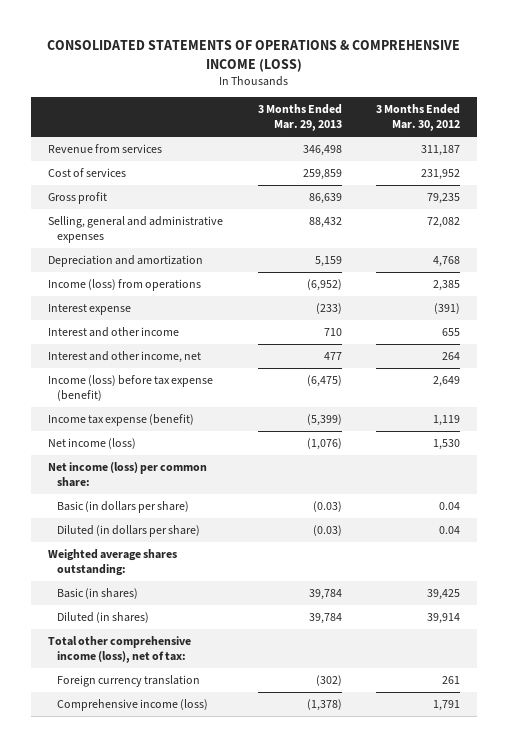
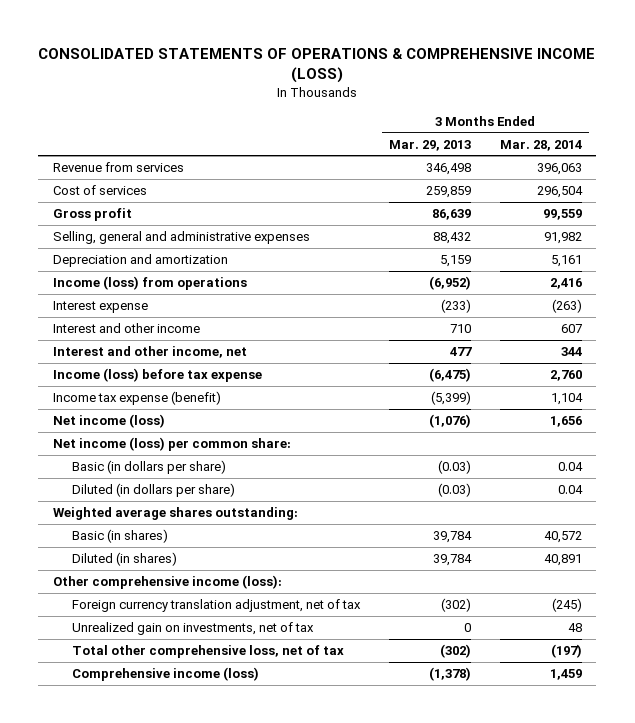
[376,104,461,132] 3 Months Ended Mar. 30, 2012 -> none
none -> [499,139,582,151] Mar. 28, 2014
[48,375,214,401] Income (loss) before tax expense (benefit) -> [52,368,262,383] Income (loss) before tax expense
[48,636,192,663] Total other comprehensive income (loss), net of tax: -> [52,575,282,590] Other comprehensive income (loss):
[56,675,200,688] Foreign currency translation -> [72,599,362,613] Foreign currency translation adjustment, net of tax
none -> [72,622,315,636] Unrealized gain on investments, net of tax
none -> [72,645,345,659] Total other comprehensive loss, net of tax

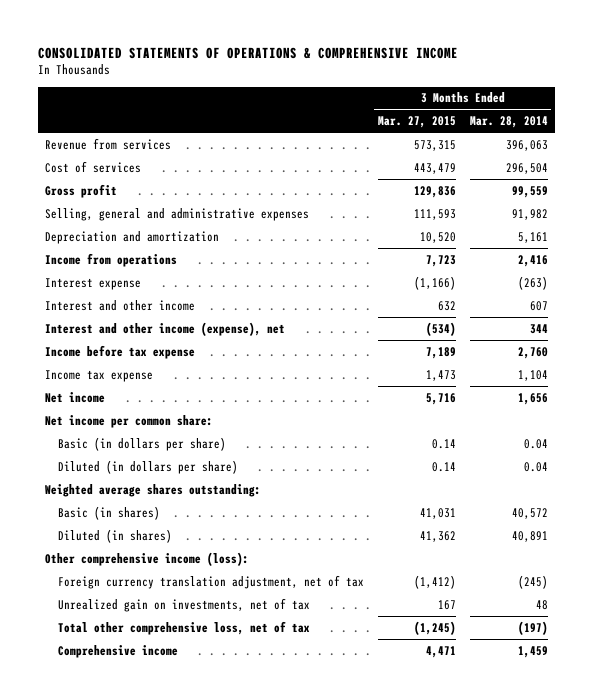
[38,47,596,83] CONSOLIDATED STATEMENTS OF OPERATIONS & COMPREHENSIVE INCOME (LOSS) -> [38,46,459,59] CONSOLIDATED STATEMENTS OF OPERATIONS & COMPREHENSIVE INCOME
[388,139,471,151] Mar. 29, 2013 -> none
none -> [377,116,456,129] Mar. 27, 2015
[52,276,247,291] Income (loss) from operations -> [45,252,178,267] Income from operations
[52,346,247,359] Interest and other income, net -> [45,321,286,336] Interest and other income (expense), net
[52,368,262,383] Income (loss) before tax expense -> [45,344,196,359] Income before tax expense
[52,391,221,406] Income tax expense (benefit) -> [45,369,154,382] Income tax expense
[52,414,165,429] Net income (loss) -> [45,391,106,403] Net income
[52,437,291,452] Net income (loss) per common share: -> [45,414,214,428] Net income per common share:
[72,667,260,682] Comprehensive income (loss) -> [58,644,179,658] Comprehensive income

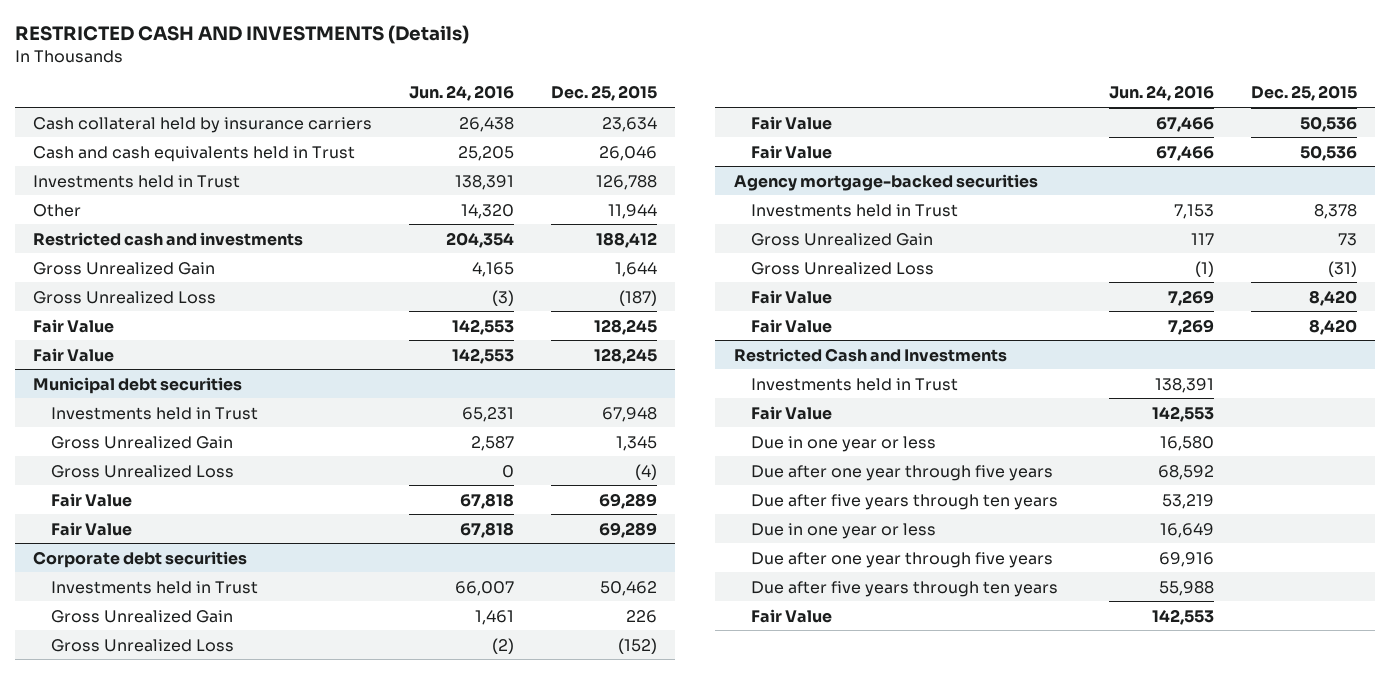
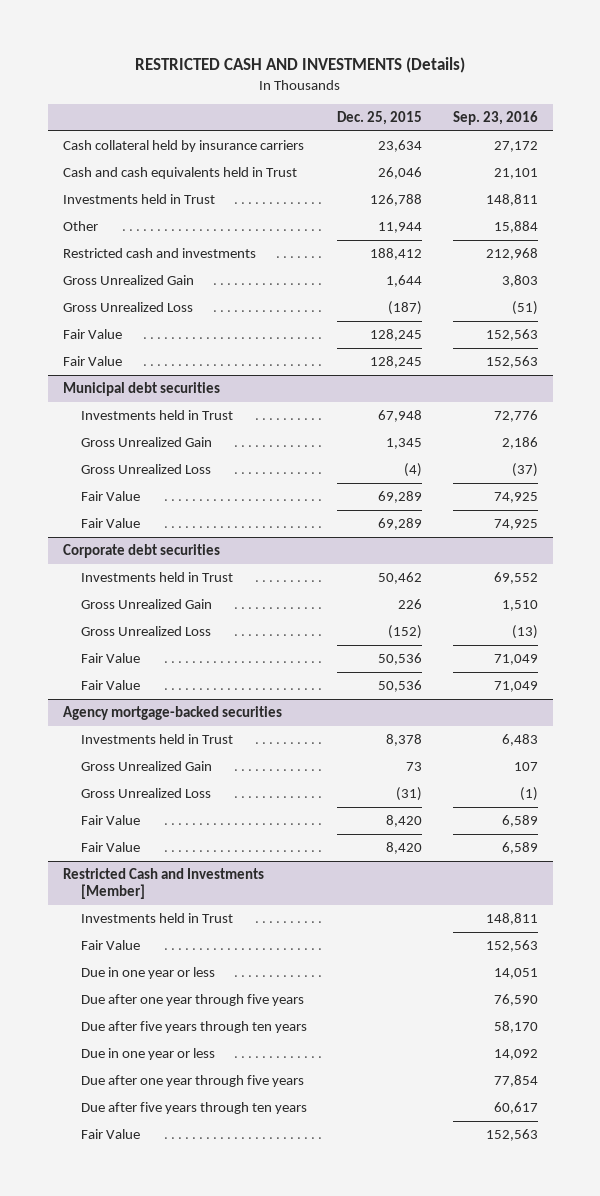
[409,85,515,102] Jun. 24, 2016 -> none
none -> [452,111,538,126] Sep. 23, 2016
[733,347,1007,362] Restricted Cash and Investments -> [62,868,264,900] Restricted Cash and Investments [Member]

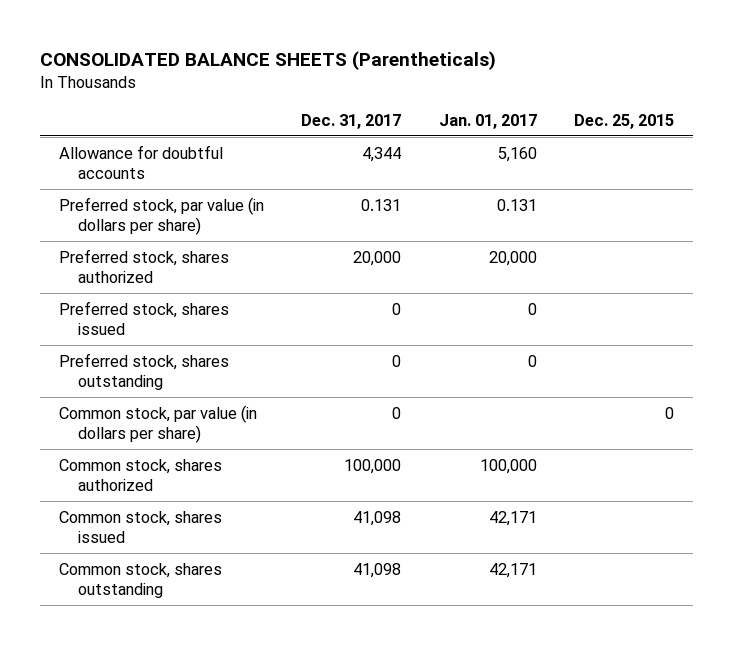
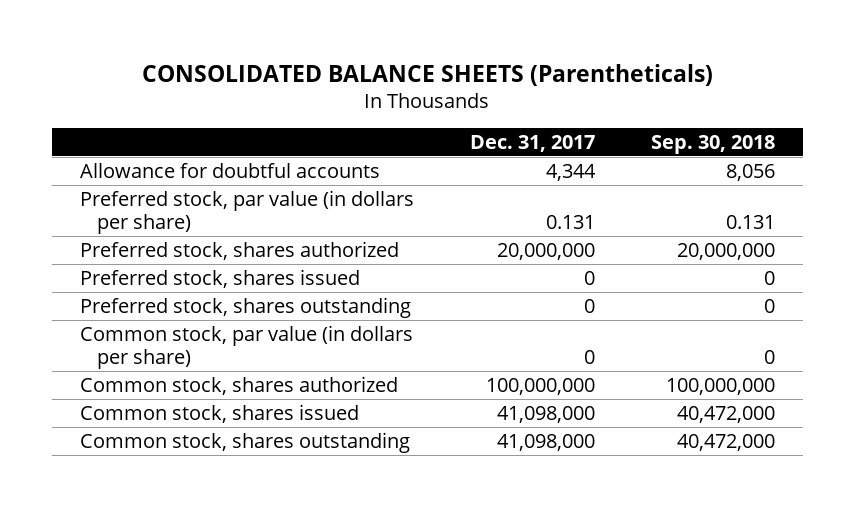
[438,113,537,129] Jan. 01, 2017 -> none
[574,113,675,129] Dec. 25, 2015 -> none
none -> [650,134,775,154] Sep. 30, 2018
[353,250,402,266] 20,000 -> [496,242,595,260] 20,000,000
[344,458,402,474] 100,000 -> [485,377,595,395] 100,000,000
[353,510,402,526] 41,098 -> [496,405,595,423] 41,098,000
[353,562,402,578] 41,098 -> [496,433,595,451] 41,098,000

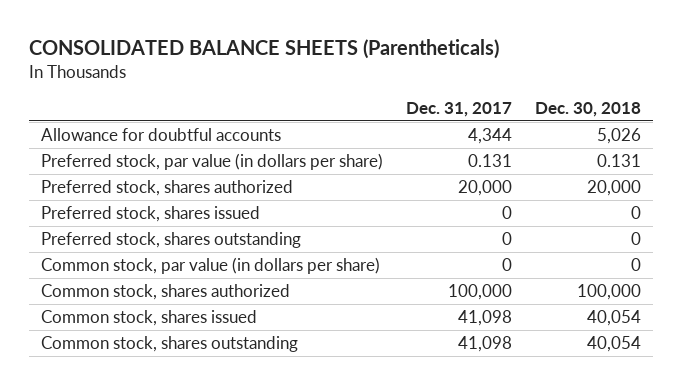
[650,134,775,154] Sep. 30, 2018 -> none
none -> [535,101,642,117] Dec. 30, 2018
[496,242,595,260] 20,000,000 -> [457,180,512,197] 20,000
[485,377,595,395] 100,000,000 -> [447,284,512,301] 100,000
[496,405,595,423] 41,098,000 -> [457,310,512,327] 41,098
[496,433,595,451] 41,098,000 -> [457,336,512,353] 41,098

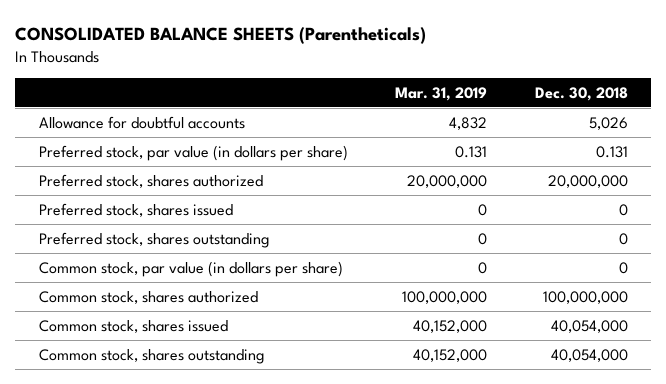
[405,101,512,117] Dec. 31, 2017 -> none
none -> [395,86,488,101] Mar. 31, 2019
[587,180,642,197] 20,000 -> [547,174,628,188] 20,000,000
[577,284,642,301] 100,000 -> [542,290,628,304] 100,000,000
[587,310,642,327] 40,054 -> [550,319,628,333] 40,054,000
[587,336,642,353] 40,054 -> [550,348,628,362] 40,054,000

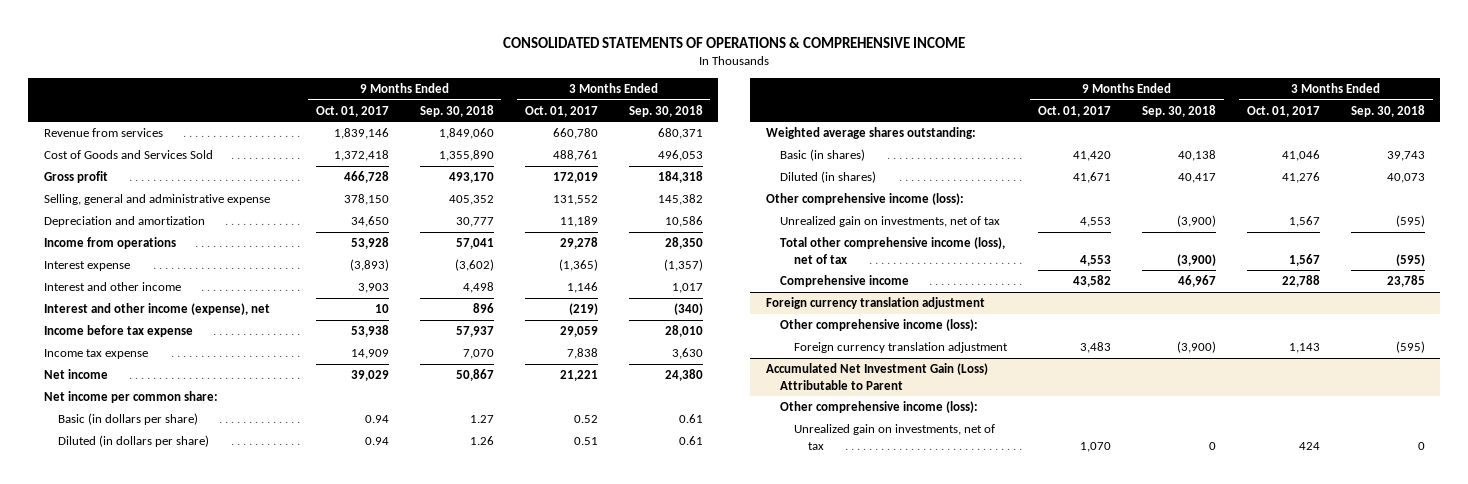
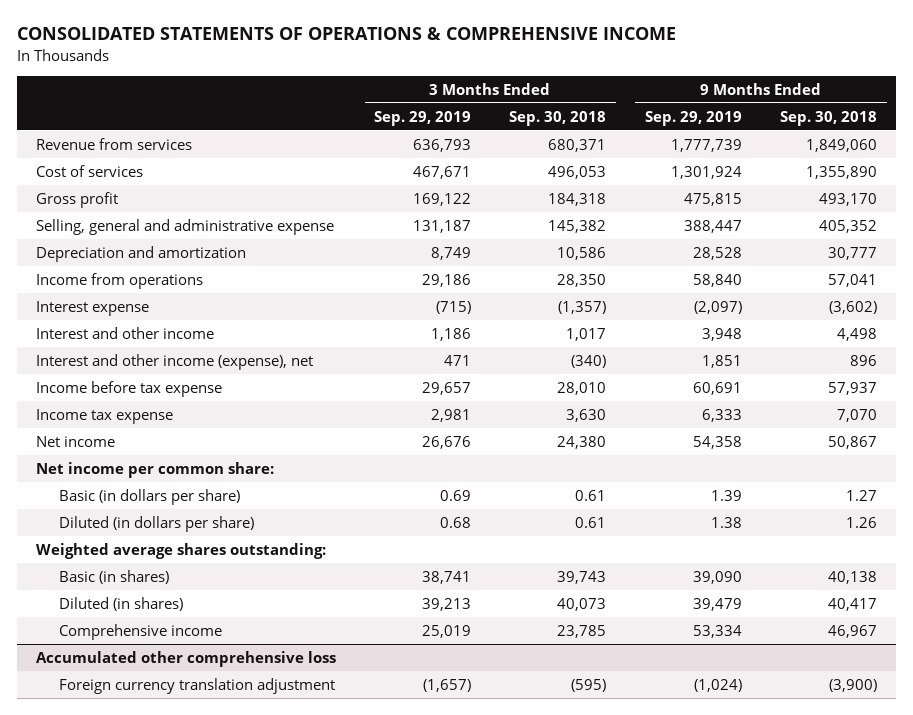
[315,105,389,117] Oct. 01, 2017 -> none
[524,105,598,117] Oct. 01, 2017 -> none
none -> [374,110,472,126] Sep. 29, 2019
none -> [644,110,742,126] Sep. 29, 2019
[43,150,213,160] Cost of Goods and Services Sold -> [36,164,144,177] Cost of services
[765,193,964,206] Other comprehensive income (loss): -> none
[779,216,1000,228] Unrealized gain on investments, net of tax -> none
[779,237,1005,264] Total other comprehensive income (loss), net of tax -> none
[765,297,985,310] Foreign currency translation adjustment -> none
[779,319,978,332] Other comprehensive income (loss): -> none
none -> [36,650,337,667] Accumulated other comprehensive loss
[765,363,988,390] Accumulated Net Investment Gain (Loss) Attributable to Parent -> none
[779,401,978,414] Other comprehensive income (loss): -> none
[793,424,995,450] Unrealized gain on investments, net of tax -> none

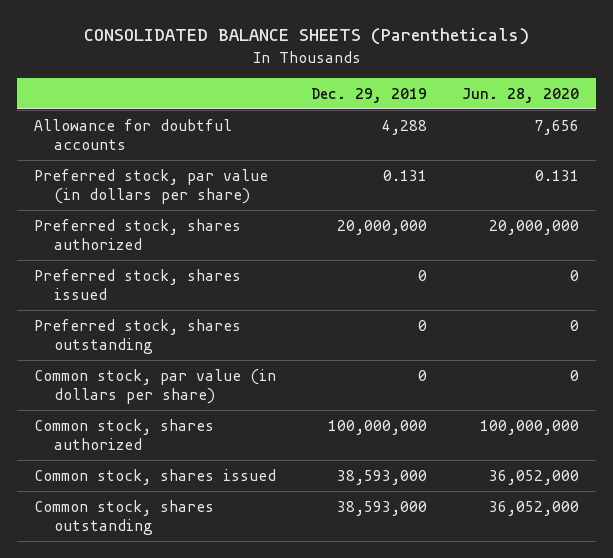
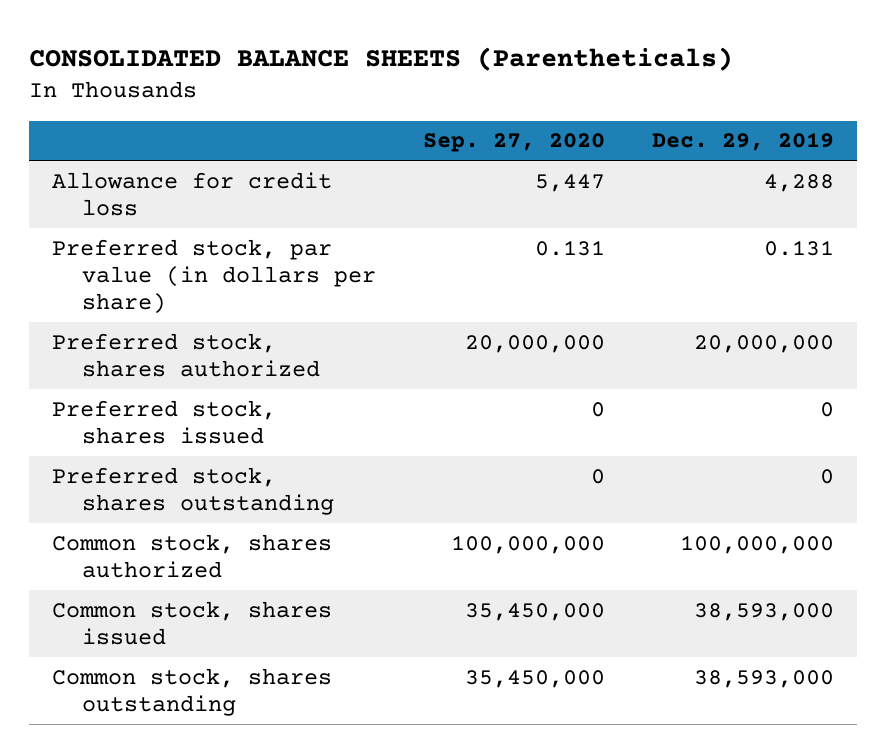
[461,87,579,103] Jun. 28, 2020 -> none
none -> [422,133,605,153] Sep. 27, 2020
[34,118,233,150] Allowance for doubtful accounts -> [52,171,333,216] Allowance for credit loss
[34,368,277,404] Common stock, par value (in dollars per share) -> none

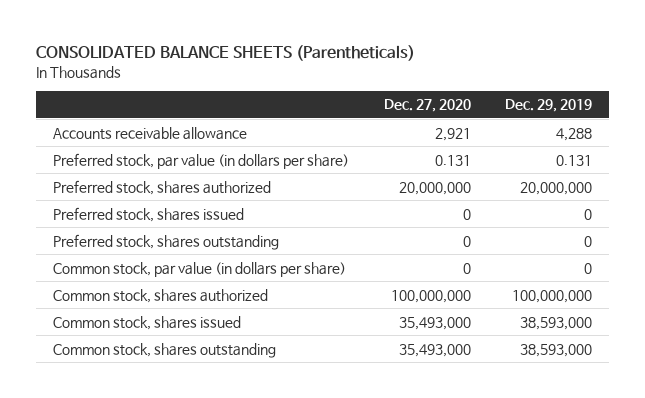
[422,133,605,153] Sep. 27, 2020 -> none
none -> [383,99,471,113] Dec. 27, 2020
[52,171,333,216] Allowance for credit loss -> [53,126,248,140] Accounts receivable allowance
none -> [53,261,347,277] Common stock, par value (in dollars per share)

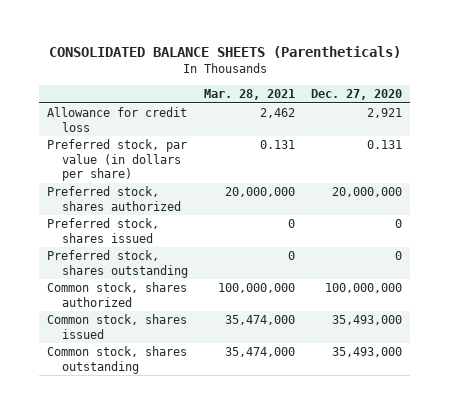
[504,99,592,113] Dec. 29, 2019 -> none
none -> [204,89,296,101] Mar. 28, 2021
[53,126,248,140] Accounts receivable allowance -> [47,107,188,132] Allowance for credit loss
[53,261,347,277] Common stock, par value (in dollars per share) -> none

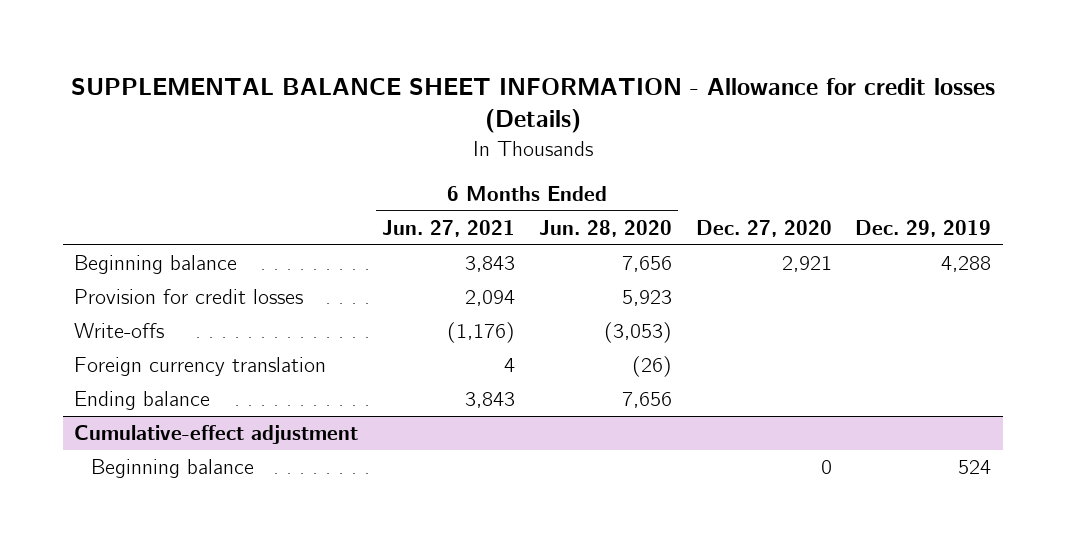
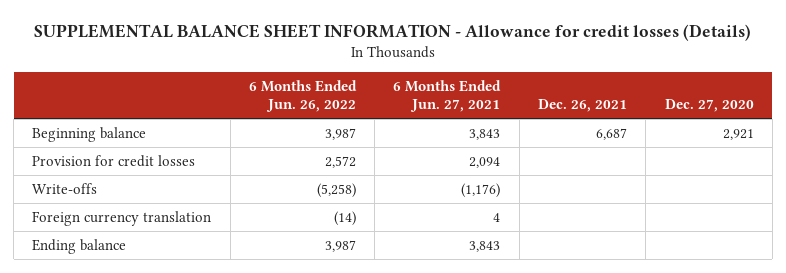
[538,220,672,238] Jun. 28, 2020 -> none
[855,220,992,238] Dec. 29, 2019 -> none
none -> [248,80,357,113] 6 Months Ended Jun. 26, 2022
none -> [538,99,628,113] Dec. 26, 2021
[74,425,359,445] Cumulative-effect adjustment -> none
[90,459,254,479] Beginning balance -> none

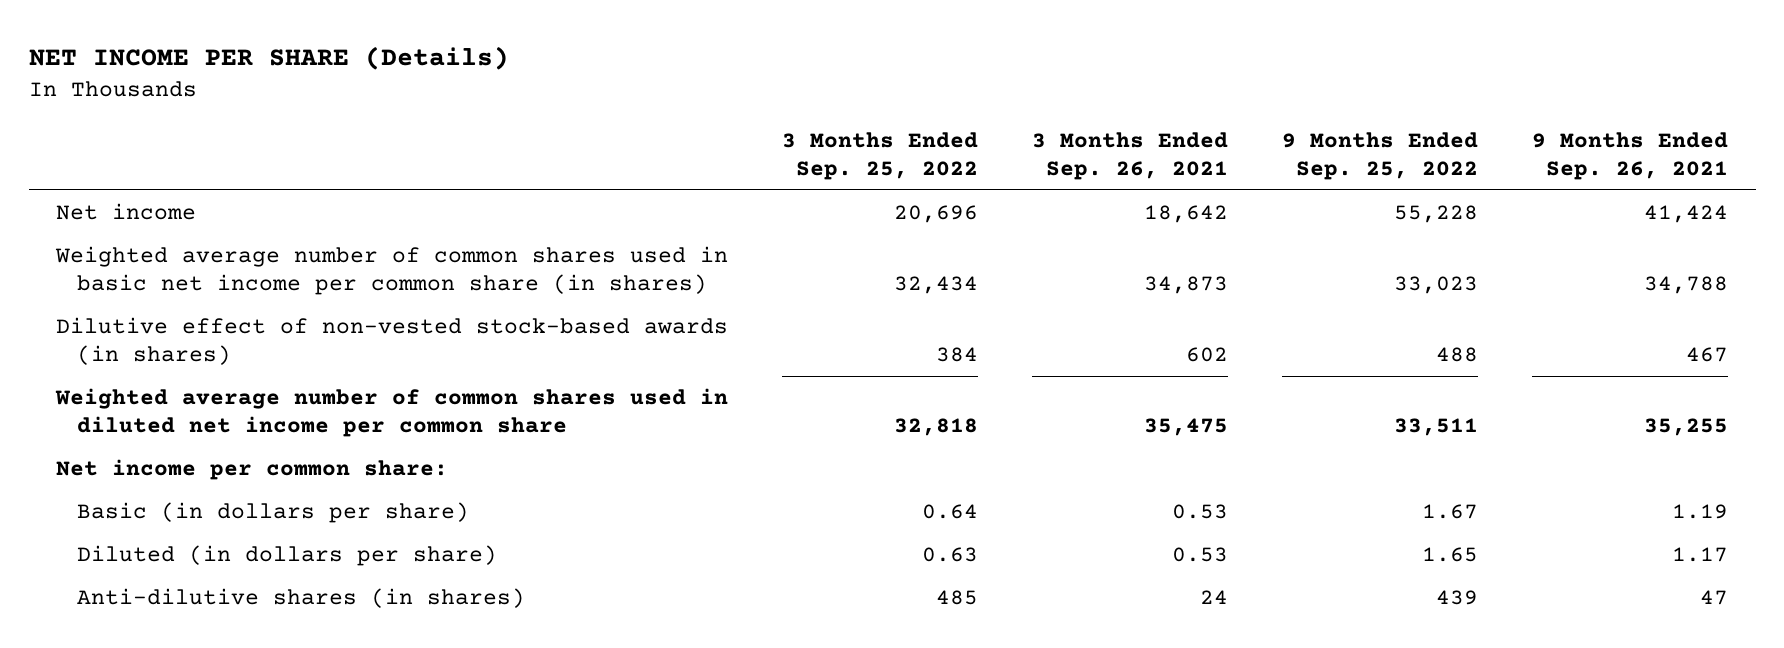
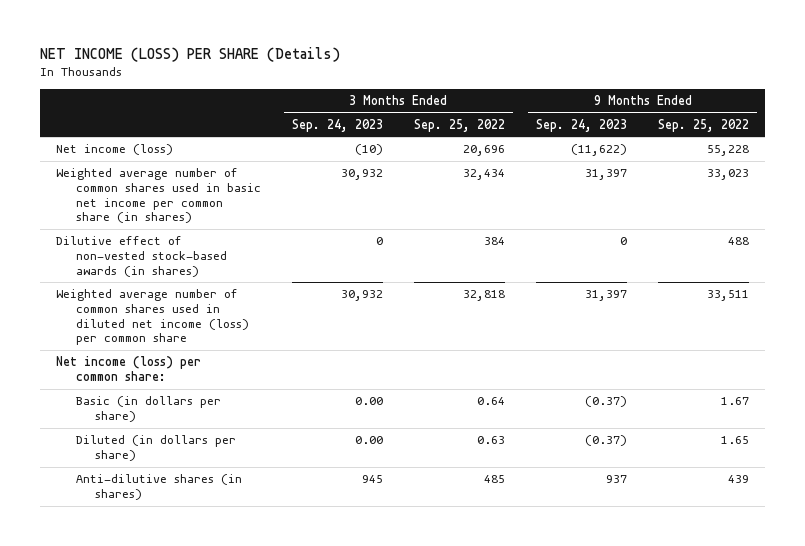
[28,45,509,70] NET INCOME PER SHARE (Details) -> [40,47,341,63] NET INCOME (LOSS) PER SHARE (Details)
[1032,132,1229,181] 3 Months Ended Sep. 26, 2021 -> none
[1532,132,1729,181] 9 Months Ended Sep. 26, 2021 -> none
none -> [291,118,383,132] Sep. 24, 2023
none -> [536,118,628,132] Sep. 24, 2023
[55,203,196,221] Net income -> [55,144,173,156] Net income (loss)
[54,388,728,438] Weighted average number of common shares used in diluted net income per common share -> [55,289,249,346] Weighted average number of common shares used in diluted net income (loss) per common share
[55,459,448,481] Net income per common share: -> [55,356,201,381] Net income (loss) per common share:

